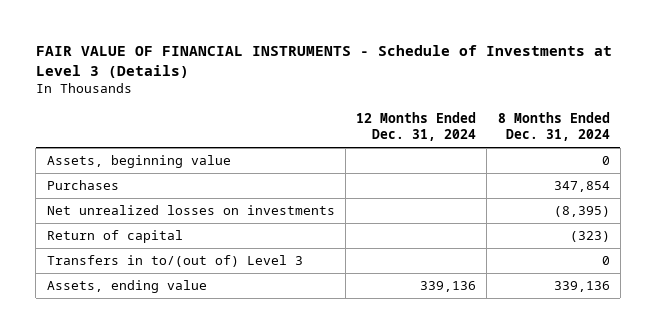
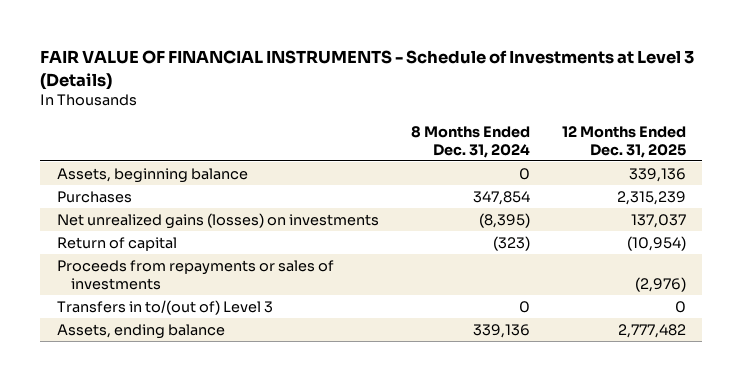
[356,111,477,142] 12 Months Ended Dec. 31, 2024 -> none
none -> [561,125,686,158] 12 Months Ended Dec. 31, 2025
[46,155,231,169] Assets, beginning value -> [56,167,248,183] Assets, beginning balance
[46,205,335,216] Net unrealized losses on investments -> [56,212,379,229] Net unrealized gains (losses) on investments
none -> [56,259,334,290] Proceeds from repayments or sales of investments
[46,280,207,294] Assets, ending value -> [56,323,225,339] Assets, ending balance

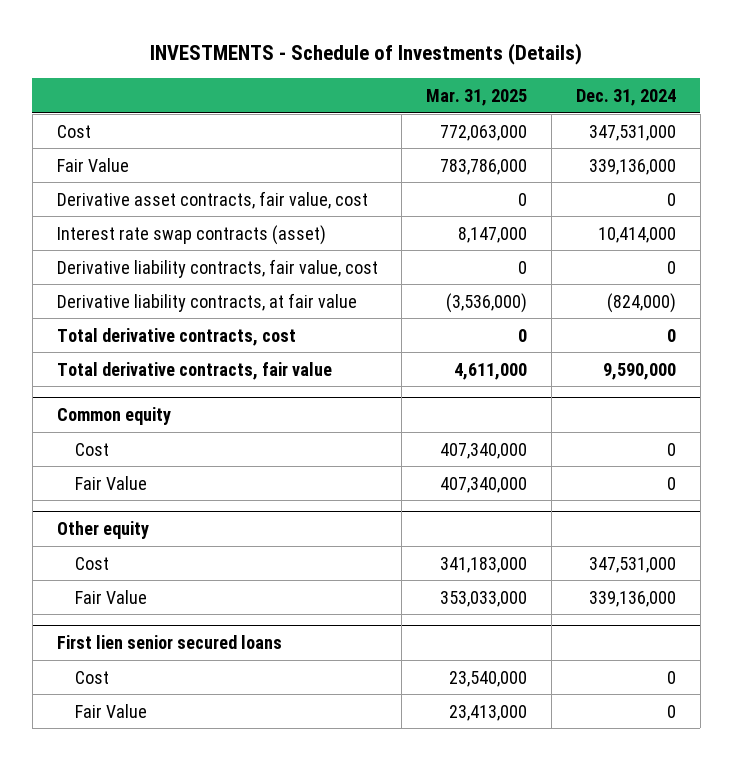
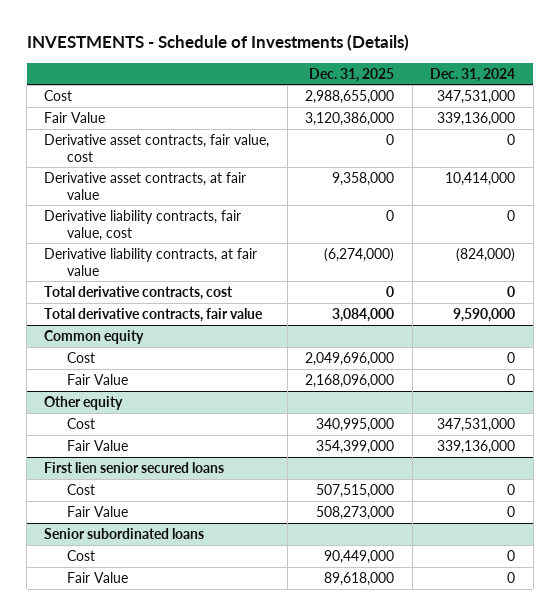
[426,88,528,106] Mar. 31, 2025 -> none
none -> [309,67,395,82] Dec. 31, 2025
[56,224,326,245] Interest rate swap contracts (asset) -> [44,171,247,200] Derivative asset contracts, at fair value
none -> [44,527,205,539] Senior subordinated loans
none -> [66,549,95,561] Cost
none -> [66,571,128,583] Fair Value

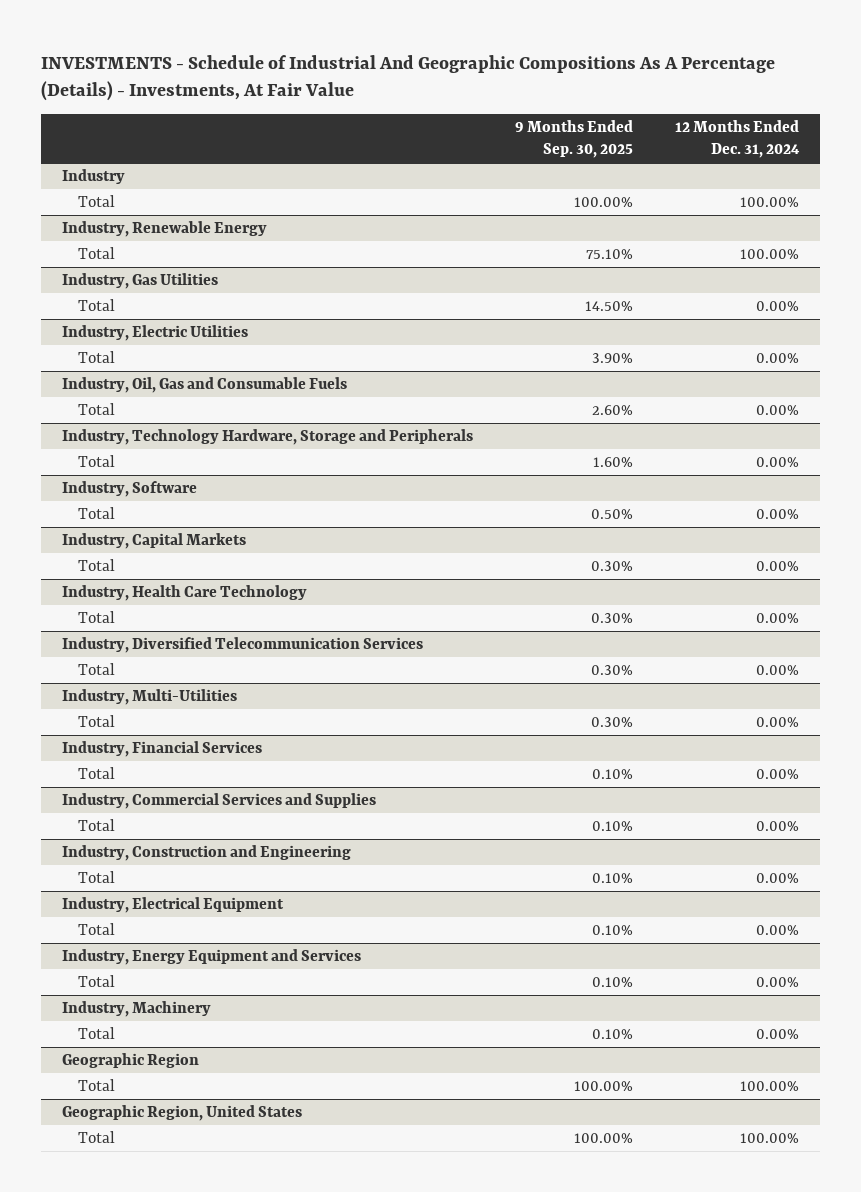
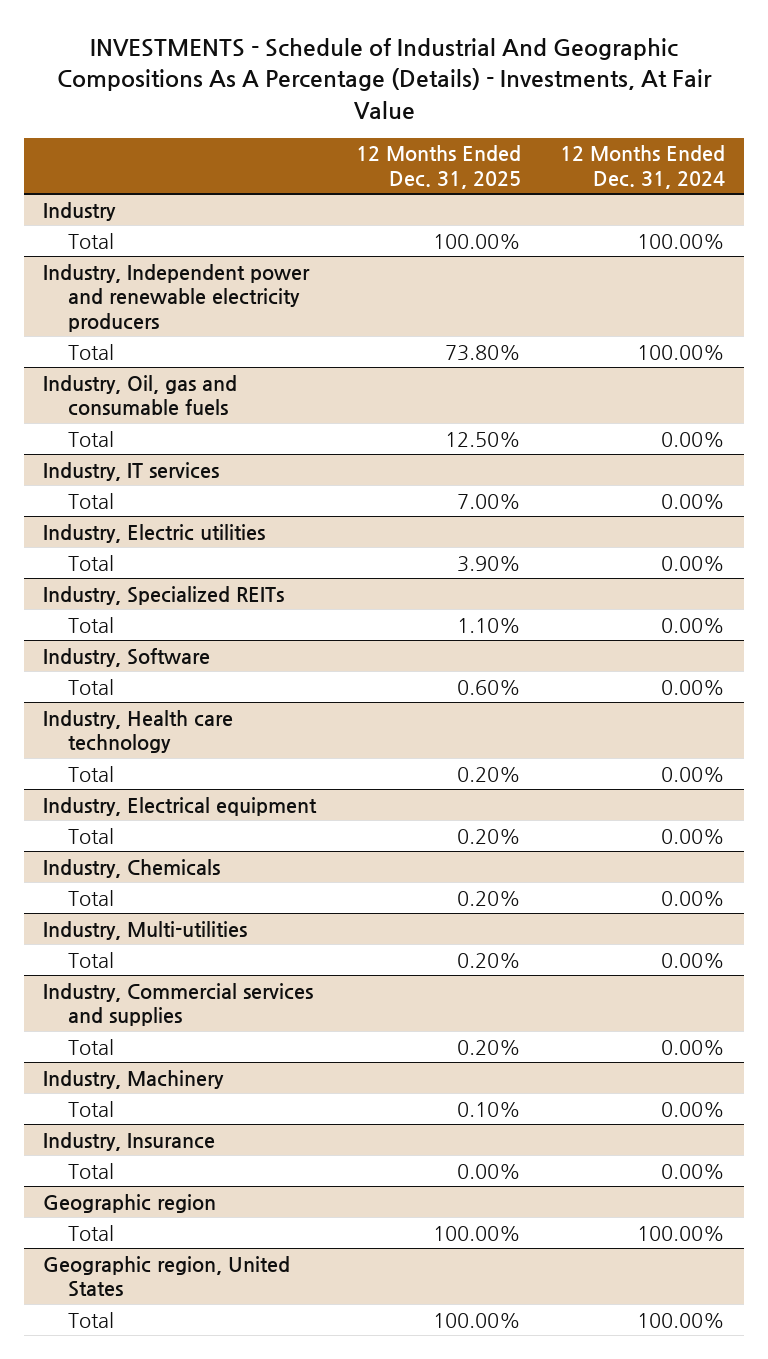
[515,120,634,159] 9 Months Ended Sep. 30, 2025 -> none
none -> [355,145,521,189] 12 Months Ended Dec. 31, 2025
[62,221,268,238] Industry, Renewable Energy -> none
none -> [43,263,311,332] Industry, Independent power and renewable electricity producers
[62,273,219,290] Industry, Gas Utilities -> none
none -> [43,374,238,417] Industry, Oil, gas and consumable fuels
[62,325,249,342] Industry, Electric Utilities -> none
none -> [43,461,220,481] Industry, IT services
[62,377,348,394] Industry, Oil, Gas and Consumable Fuels -> none
none -> [43,523,266,543] Industry, Electric utilities
[62,429,474,446] Industry, Technology Hardware, Storage and Peripherals -> none
none -> [43,585,285,605] Industry, Specialized REITs
[62,533,247,550] Industry, Capital Markets -> none
[77,559,115,572] Total -> none
[77,611,115,624] Total -> none
[62,637,424,654] Industry, Diversified Telecommunication Services -> none
[77,663,115,676] Total -> none
[62,689,238,706] Industry, Multi-Utilities -> none
[77,715,115,728] Total -> none
[62,741,263,758] Industry, Financial Services -> none
[62,585,308,602] Industry, Health Care Technology -> [43,709,234,754] Industry, Health care technology
[62,793,377,810] Industry, Commercial Services and Supplies -> none
none -> [43,796,318,816] Industry, Electrical equipment
[62,845,352,862] Industry, Construction and Engineering -> none
none -> [43,858,221,878] Industry, Chemicals
[62,897,285,914] Industry, Electrical Equipment -> none
none -> [43,920,248,940] Industry, Multi-utilities
[62,949,362,966] Industry, Energy Equipment and Services -> none
none -> [43,982,314,1027] Industry, Commercial services and supplies
none -> [43,1131,216,1151] Industry, Insurance
none -> [67,1162,114,1179] Total
[62,1053,200,1069] Geographic Region -> [43,1193,217,1213] Geographic region
[62,1105,303,1122] Geographic Region, United States -> [43,1255,291,1298] Geographic region, United States

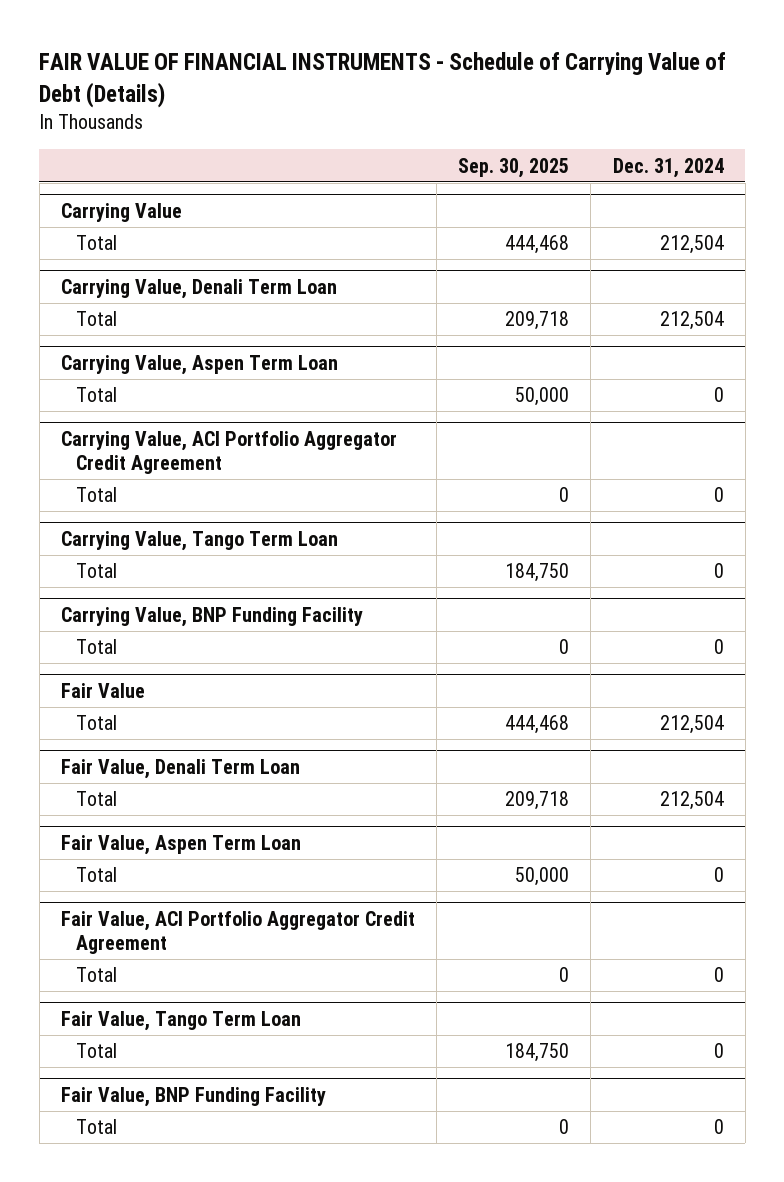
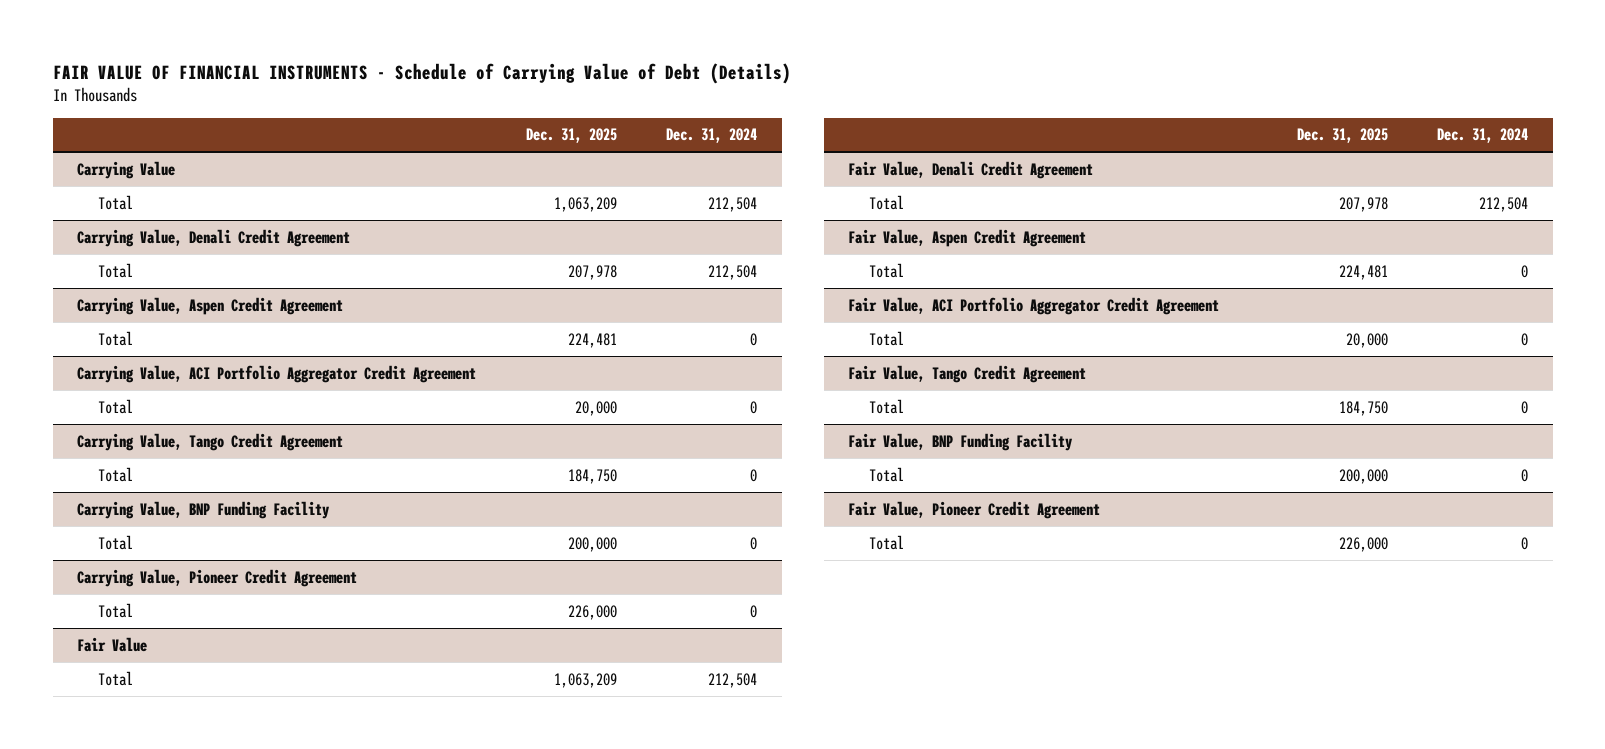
[458,157,570,178] Sep. 30, 2025 -> none
none -> [525,128,617,144] Dec. 31, 2025
[60,279,337,300] Carrying Value, Denali Term Loan -> none
none -> [77,228,351,247] Carrying Value, Denali Credit Agreement
[60,355,338,376] Carrying Value, Aspen Term Loan -> none
none -> [77,296,344,315] Carrying Value, Aspen Credit Agreement
[60,531,338,552] Carrying Value, Tango Term Loan -> none
none -> [77,432,344,451] Carrying Value, Tango Credit Agreement
none -> [77,568,358,587] Carrying Value, Pioneer Credit Agreement
none -> [97,602,133,618] Total
[60,759,300,780] Fair Value, Denali Term Loan -> none
none -> [848,160,1094,179] Fair Value, Denali Credit Agreement
[60,835,301,856] Fair Value, Aspen Term Loan -> none
none -> [848,228,1087,247] Fair Value, Aspen Credit Agreement
[60,1011,301,1032] Fair Value, Tango Term Loan -> none
none -> [848,364,1087,383] Fair Value, Tango Credit Agreement
none -> [848,500,1101,519] Fair Value, Pioneer Credit Agreement
none -> [868,534,904,550] Total

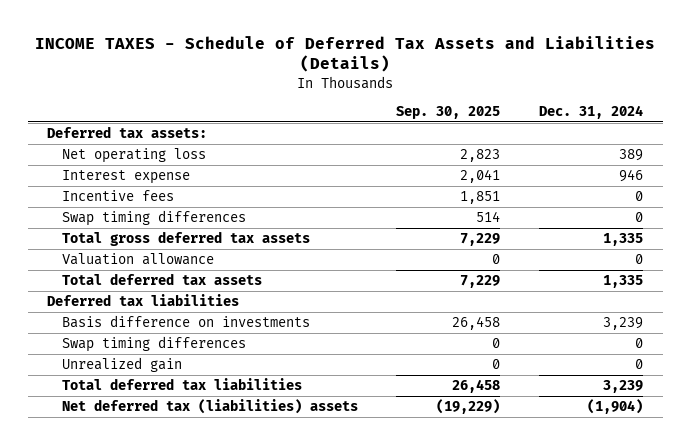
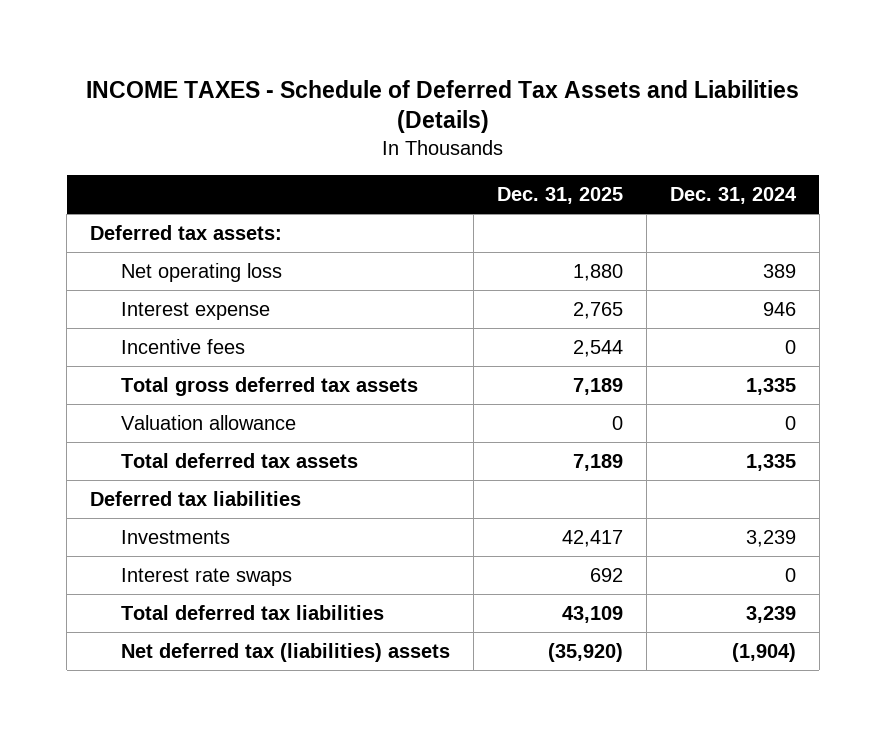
[396,105,501,119] Sep. 30, 2025 -> none
none -> [496,186,623,204] Dec. 31, 2025
[61,210,246,227] Swap timing differences -> none
[61,336,246,353] Swap timing differences -> none
[61,357,182,373] Unrealized gain -> none
[61,315,310,329] Basis difference on investments -> [121,529,231,544] Investments
none -> [121,567,293,586] Interest rate swaps

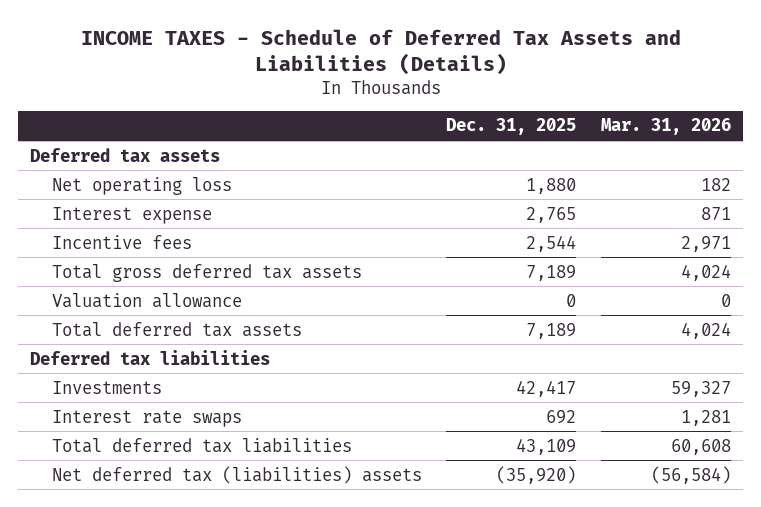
[669,186,797,204] Dec. 31, 2024 -> none
none -> [600,118,731,136] Mar. 31, 2026
[90,224,283,240] Deferred tax assets: -> [30,147,221,162] Deferred tax assets

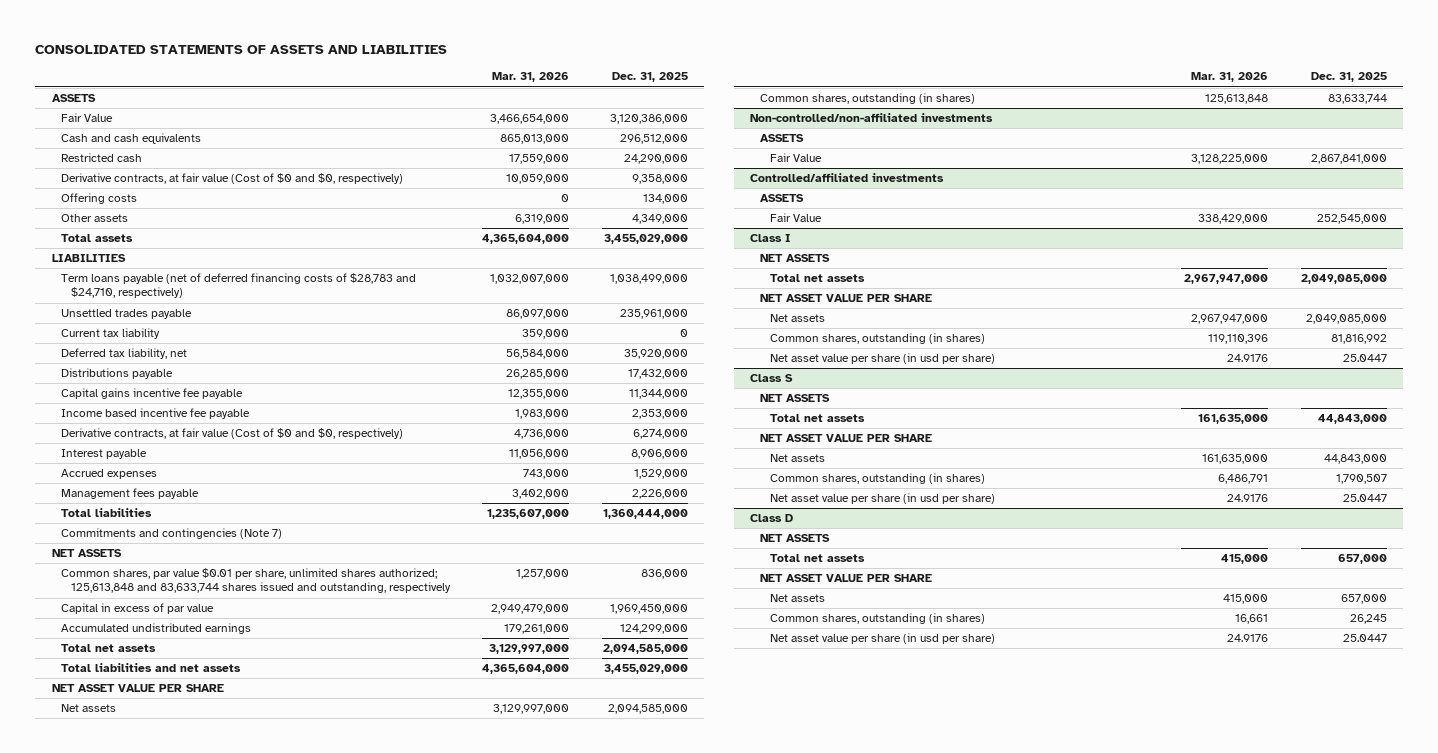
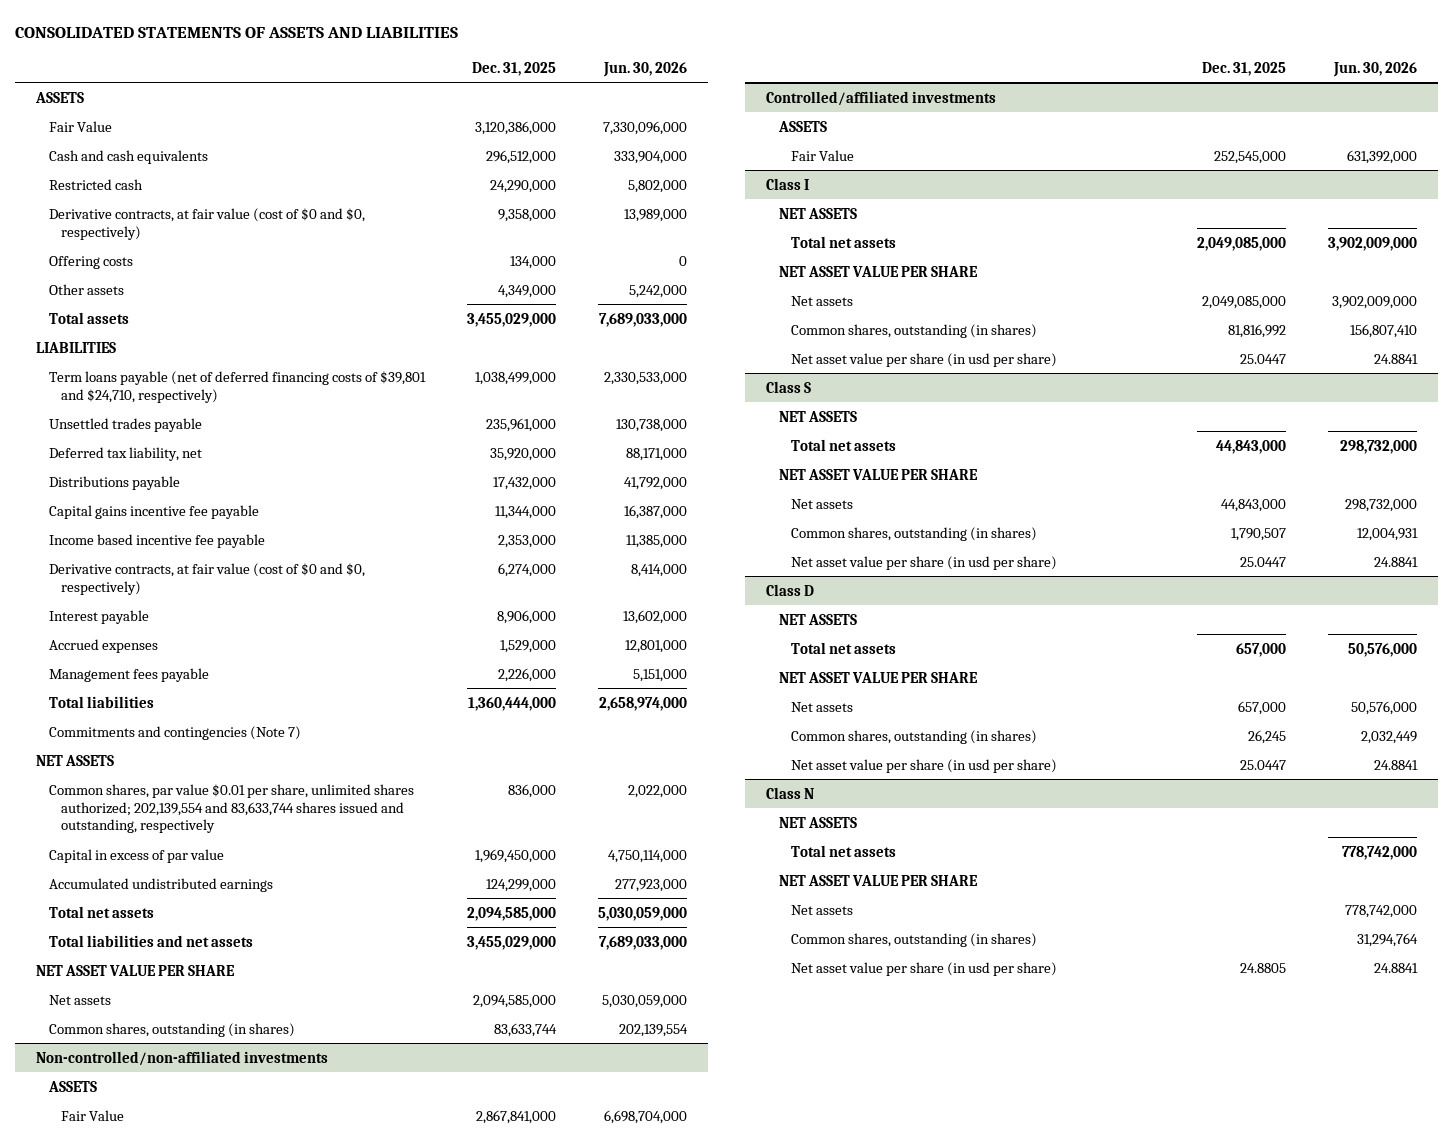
[492,72,570,83] Mar. 31, 2026 -> none
none -> [603,61,688,77] Jun. 30, 2026
[61,173,404,185] Derivative contracts, at fair value (Cost of $0 and $0, respectively) -> [48,207,365,240] Derivative contracts, at fair value (cost of $0 and $0, respectively)
[61,273,417,299] Term loans payable (net of deferred financing costs of $28,783 and $24,710, respectively) -> [48,370,426,403] Term loans payable (net of deferred financing costs of $39,801 and $24,710, respectively)
[61,328,161,340] Current tax liability -> none
[61,428,404,440] Derivative contracts, at fair value (Cost of $0 and $0, respectively) -> [48,562,365,595] Derivative contracts, at fair value (cost of $0 and $0, respectively)
[61,568,451,594] Common shares, par value $0.01 per share, unlimited shares authorized; 125,613,848 and 83,633,744 shares issued and outstanding, respectively -> [48,783,414,834] Common shares, par value $0.01 per share, unlimited shares authorized; 202,139,554 and 83,633,744 shares issued and outstanding, respectively
none -> [766,786,815,799] Class N
none -> [778,816,857,828] NET ASSETS
none -> [790,844,896,857] Total net assets
none -> [778,874,978,886] NET ASSET VALUE PER SHARE
none -> [790,904,853,915] Net assets
none -> [790,932,1037,947] Common shares, outstanding (in shares)
none -> [790,961,1057,976] Net asset value per share (in usd per share)

